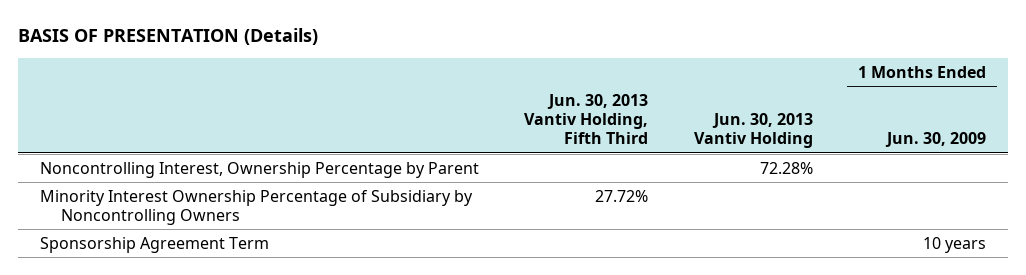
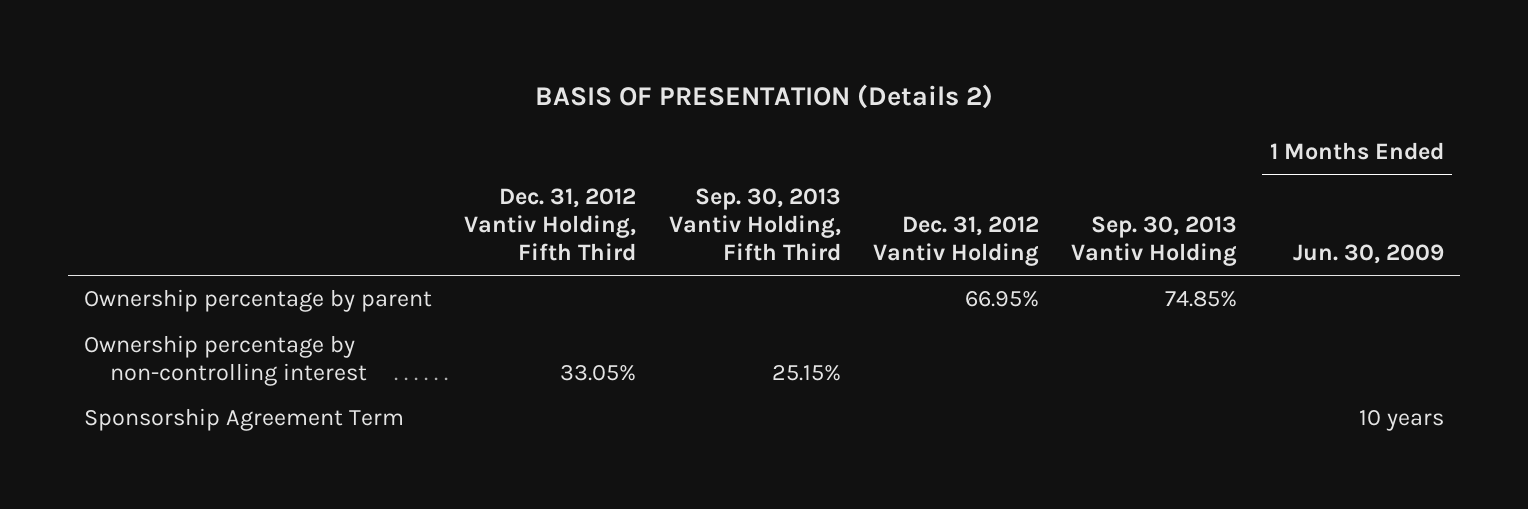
[17,28,318,46] BASIS OF PRESENTATION (Details) -> [534,83,993,109] BASIS OF PRESENTATION (Details 2)
[524,94,649,145] Jun. 30, 2013 Vantiv Holding, Fifth Third -> none
[693,113,813,149] Jun. 30, 2013 Vantiv Holding -> none
none -> [464,188,637,261] Dec. 31, 2012 Vantiv Holding, Fifth Third
none -> [668,188,841,261] Sep. 30, 2013 Vantiv Holding, Fifth Third
none -> [873,216,1040,266] Dec. 31, 2012 Vantiv Holding
none -> [1071,216,1238,266] Sep. 30, 2013 Vantiv Holding
[40,161,480,178] Noncontrolling Interest, Ownership Percentage by Parent -> [84,289,433,313] Ownership percentage by parent
[40,189,474,225] Minority Interest Ownership Percentage of Subsidiary by Noncontrolling Owners -> [84,335,368,387] Ownership percentage by non-controlling interest

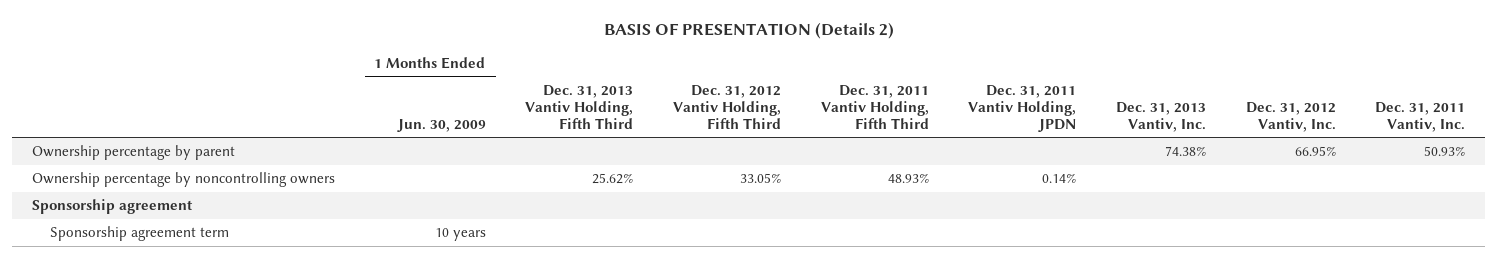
[668,188,841,261] Sep. 30, 2013 Vantiv Holding, Fifth Third -> none
[873,216,1040,266] Dec. 31, 2012 Vantiv Holding -> none
[1071,216,1238,266] Sep. 30, 2013 Vantiv Holding -> none
none -> [525,84,634,129] Dec. 31, 2013 Vantiv Holding, Fifth Third
none -> [820,84,929,129] Dec. 31, 2011 Vantiv Holding, Fifth Third
none -> [968,84,1077,132] Dec. 31, 2011 Vantiv Holding, JPDN
none -> [1116,101,1207,132] Dec. 31, 2013 Vantiv, Inc.
none -> [1245,101,1336,132] Dec. 31, 2012 Vantiv, Inc.
none -> [1375,101,1466,132] Dec. 31, 2011 Vantiv, Inc.
[84,335,368,387] Ownership percentage by non-controlling interest -> [32,172,336,188] Ownership percentage by noncontrolling owners
none -> [32,199,194,215] Sponsorship agreement
[84,408,405,432] Sponsorship Agreement Term -> [49,226,229,242] Sponsorship agreement term

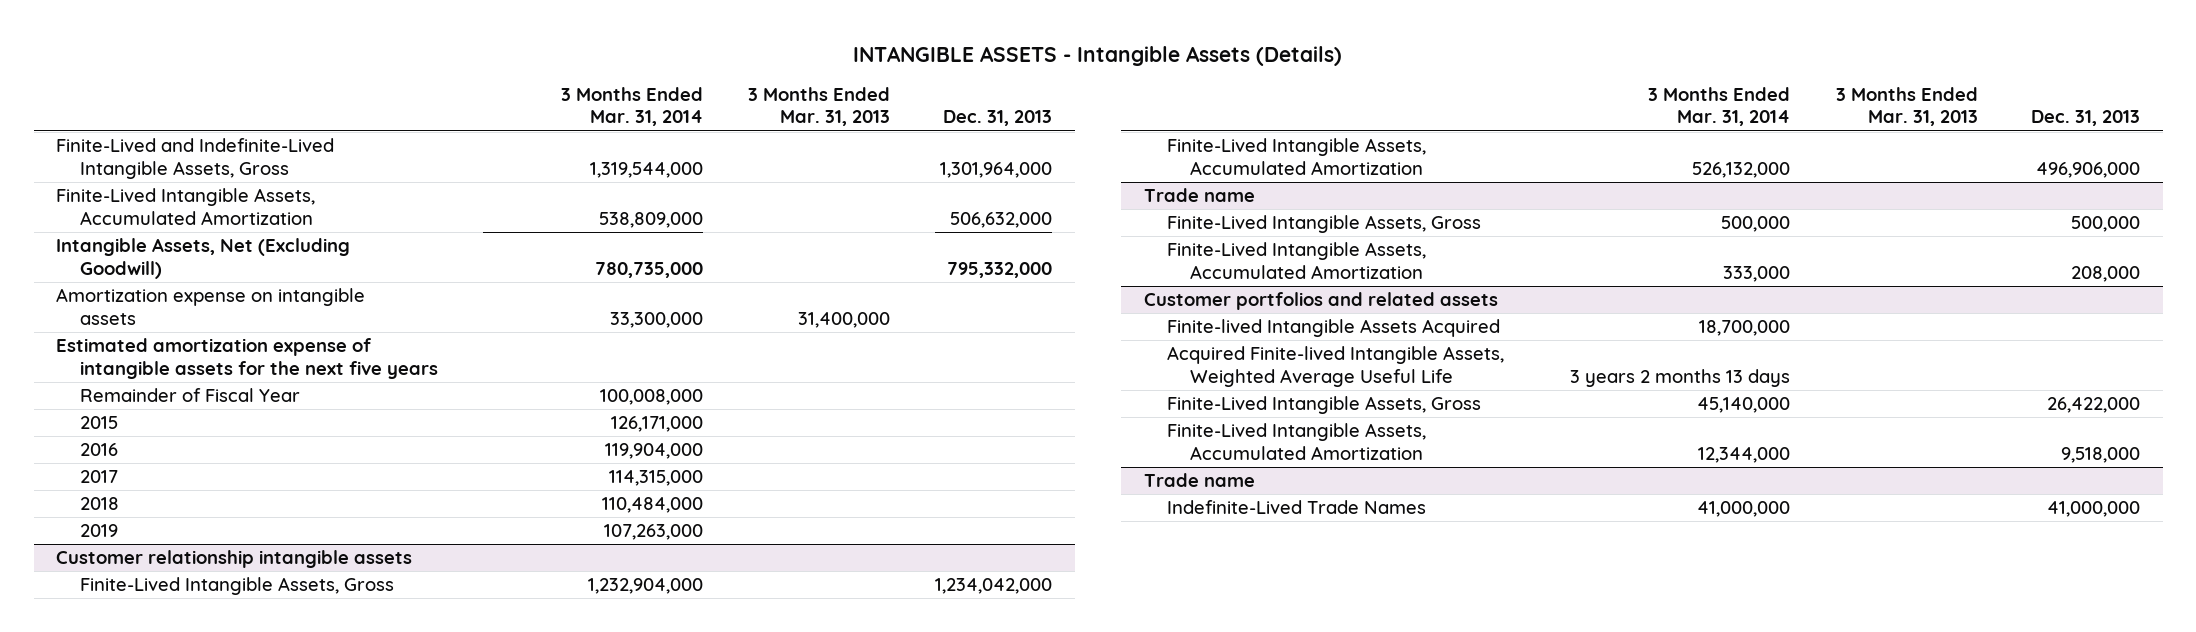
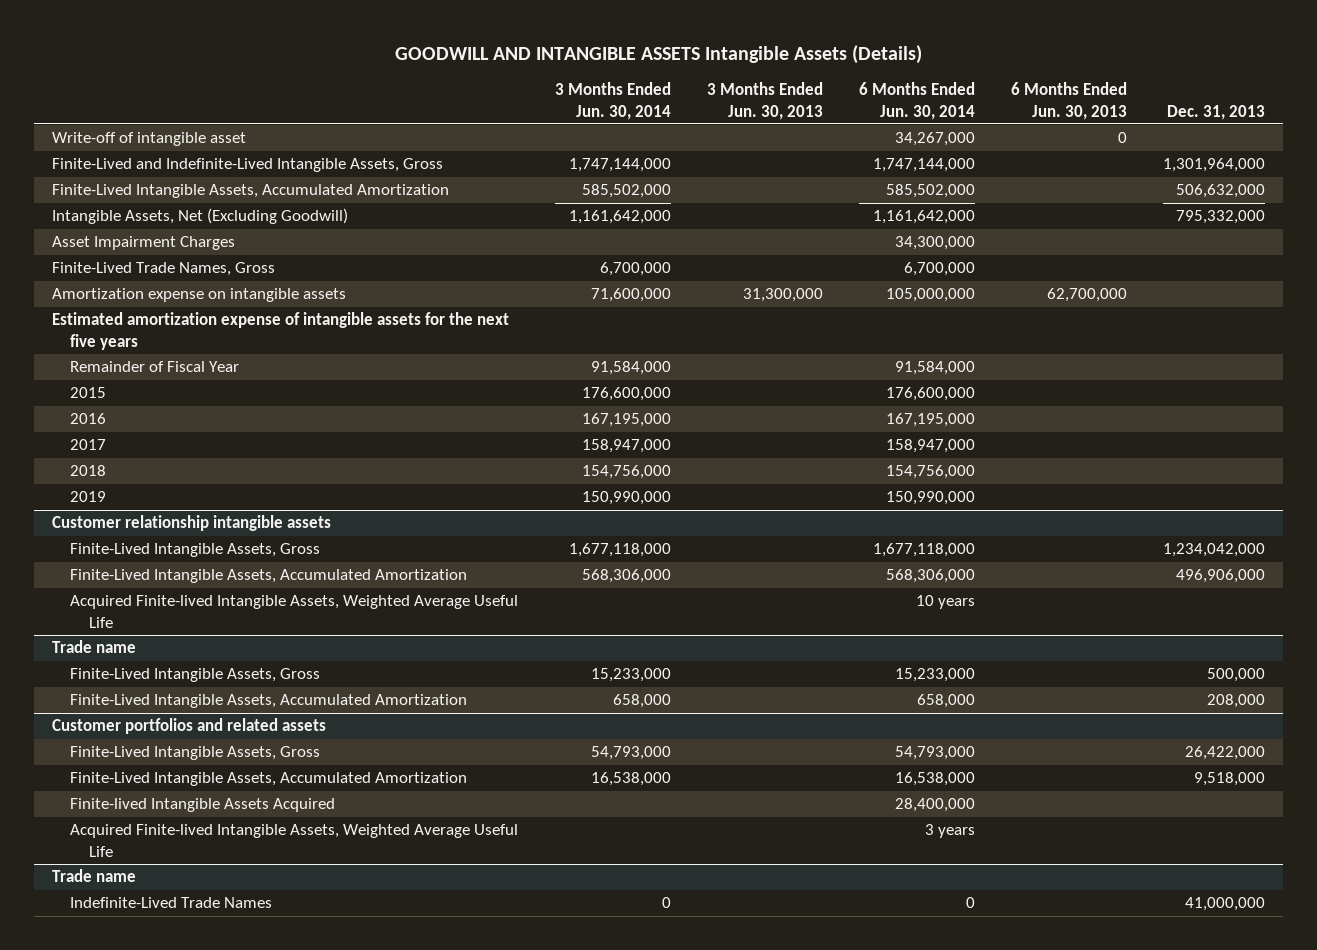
[853,46,1343,67] INTANGIBLE ASSETS - Intangible Assets (Details) -> [394,45,922,65] GOODWILL AND INTANGIBLE ASSETS Intangible Assets (Details)
[560,87,703,127] 3 Months Ended Mar. 31, 2014 -> none
[748,87,891,127] 3 Months Ended Mar. 31, 2013 -> none
none -> [554,82,671,120] 3 Months Ended Jun. 30, 2014
none -> [706,82,823,120] 3 Months Ended Jun. 30, 2013
none -> [858,82,975,120] 6 Months Ended Jun. 30, 2014
none -> [1010,82,1127,120] 6 Months Ended Jun. 30, 2013
none -> [51,132,246,147] Write-off of intangible asset
none -> [51,236,235,251] Asset Impairment Charges
none -> [51,262,275,277] Finite-Lived Trade Names, Gross
none -> [70,595,519,628] Acquired Finite-lived Intangible Assets, Weighted Average Useful Life
[1167,319,1501,338] Finite-lived Intangible Assets Acquired -> [70,798,336,813] Finite-lived Intangible Assets Acquired
[1167,346,1505,387] Acquired Finite-lived Intangible Assets, Weighted Average Useful Life -> [70,824,519,857] Acquired Finite-lived Intangible Assets, Weighted Average Useful Life

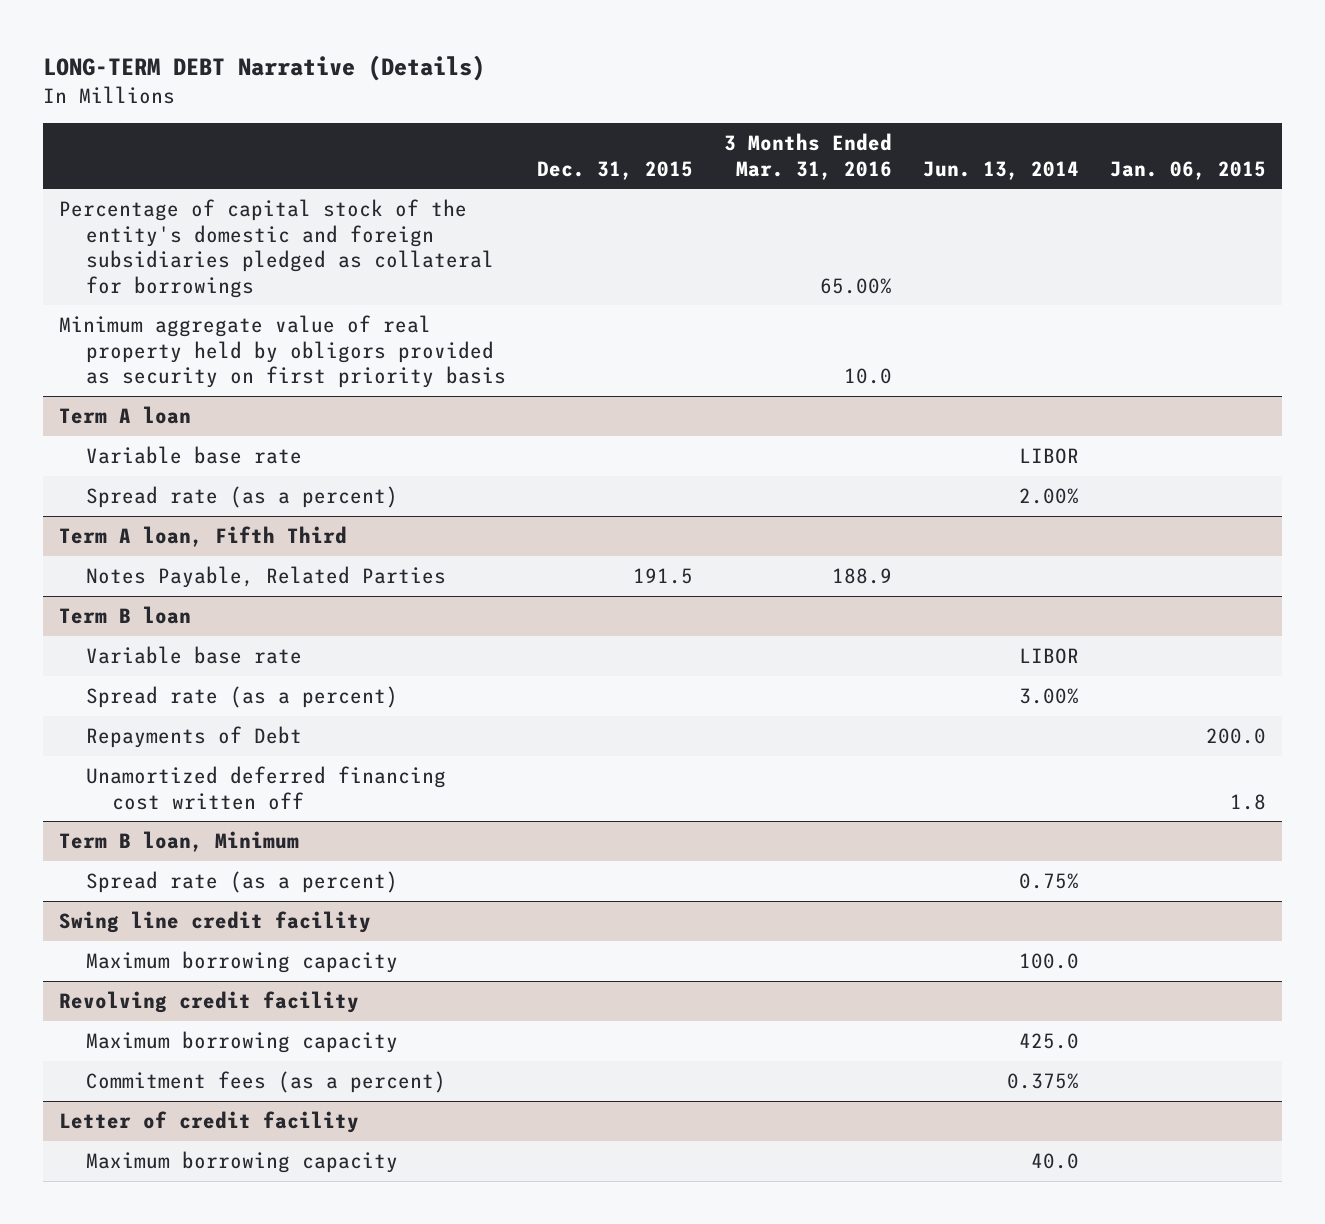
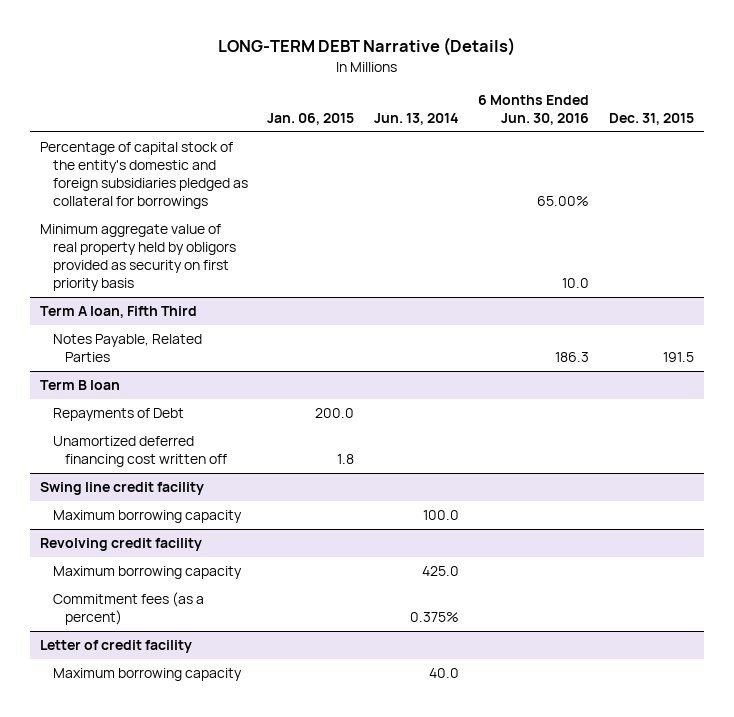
[723,133,892,180] 3 Months Ended Mar. 31, 2016 -> none
none -> [478,95,590,126] 6 Months Ended Jun. 30, 2016
[58,406,191,425] Term A loan -> none
[85,446,302,465] Variable base rate -> none
[85,486,398,509] Spread rate (as a percent) -> none
[85,646,302,665] Variable base rate -> none
[85,686,398,709] Spread rate (as a percent) -> none
[58,831,299,853] Term B loan, Minimum -> none
[85,871,398,894] Spread rate (as a percent) -> none

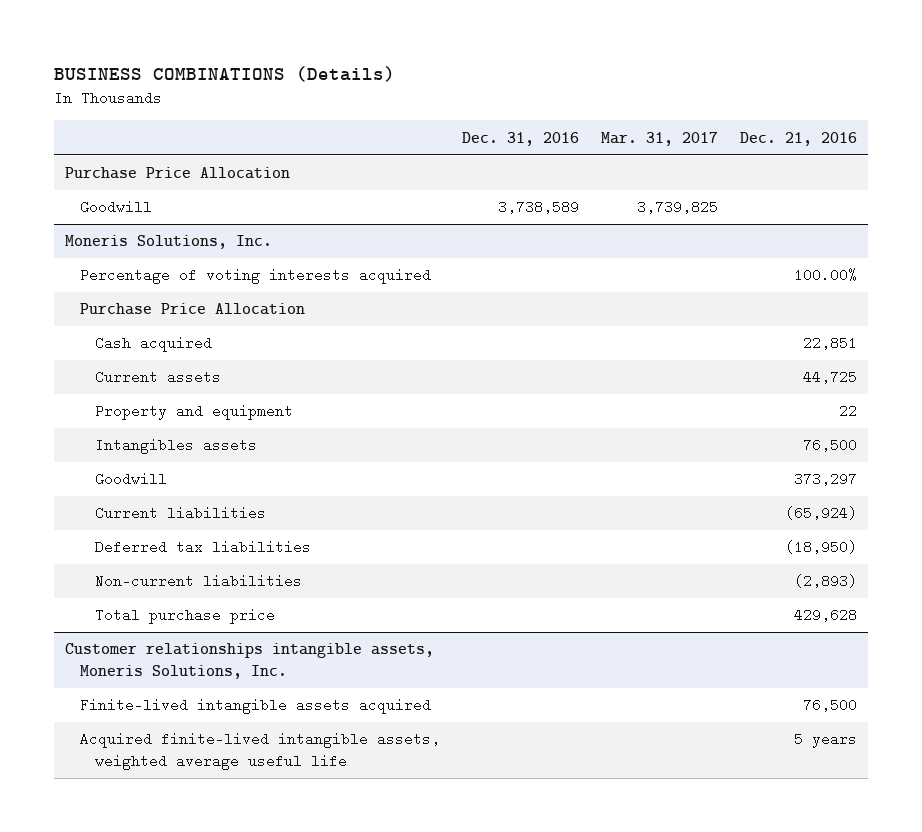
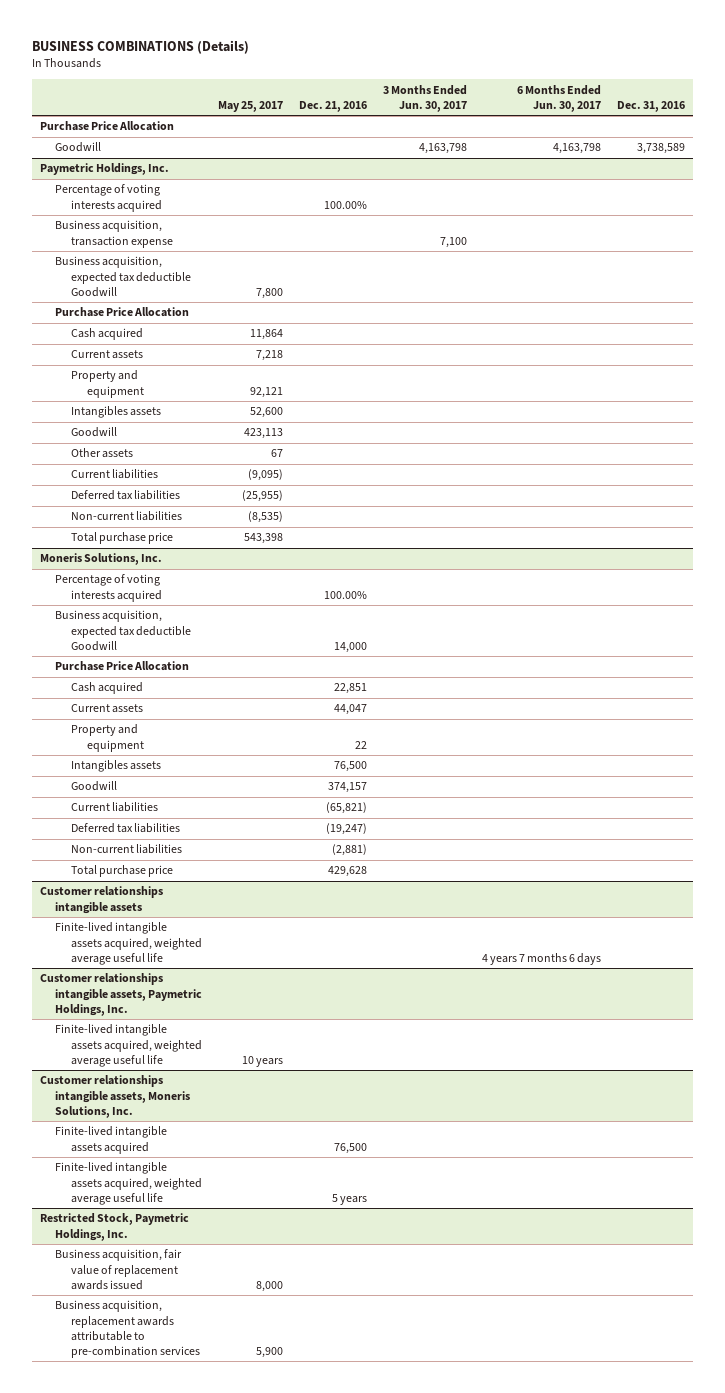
[601,131,719,146] Mar. 31, 2017 -> none
none -> [218,100,284,112] May 25, 2017
none -> [382,84,467,112] 3 Months Ended Jun. 30, 2017
none -> [517,84,602,112] 6 Months Ended Jun. 30, 2017
none -> [39,163,169,176] Paymetric Holdings, Inc.
none -> [55,184,163,212] Percentage of voting interests acquired
none -> [55,220,174,248] Business acquisition, transaction expense
none -> [55,256,192,297] Business acquisition, expected tax deductible Goodwill
none -> [55,307,190,318] Purchase Price Allocation
none -> [71,328,144,341] Cash acquired
none -> [71,350,144,360] Current assets
none -> [71,370,144,398] Property and equipment
none -> [71,406,162,419] Intangibles assets
none -> [71,427,118,438] Goodwill
none -> [71,448,134,459] Other assets
none -> [71,469,159,480] Current liabilities
none -> [71,490,181,501] Deferred tax liabilities
none -> [71,511,183,522] Non-current liabilities
none -> [71,532,174,545] Total purchase price
none -> [55,610,192,651] Business acquisition, expected tax deductible Goodwill
[803,370,858,385] 44,725 -> [333,704,367,716] 44,047
[794,472,858,487] 373,297 -> [327,782,367,794] 374,157
[785,506,858,521] (65,924) -> [325,802,367,815] (65,821)
[785,540,858,555] (18,950) -> [325,823,367,836] (19,247)
[794,574,858,589] (2,893) -> [331,844,367,857] (2,881)
none -> [39,886,163,914] Customer relationships intangible assets
none -> [55,922,203,965] Finite-lived intangible assets acquired, weighted average useful life
none -> [39,973,203,1016] Customer relationships intangible assets, Paymetric Holdings, Inc.
none -> [55,1024,203,1067] Finite-lived intangible assets acquired, weighted average useful life
[79,732,440,770] Acquired finite-lived intangible assets, weighted average useful life -> [55,1162,203,1205] Finite-lived intangible assets acquired, weighted average useful life
none -> [39,1213,189,1241] Restricted Stock, Paymetric Holdings, Inc.
none -> [55,1249,183,1290] Business acquisition, fair value of replacement awards issued
none -> [55,1300,201,1358] Business acquisition, replacement awards attributable to pre-combination services

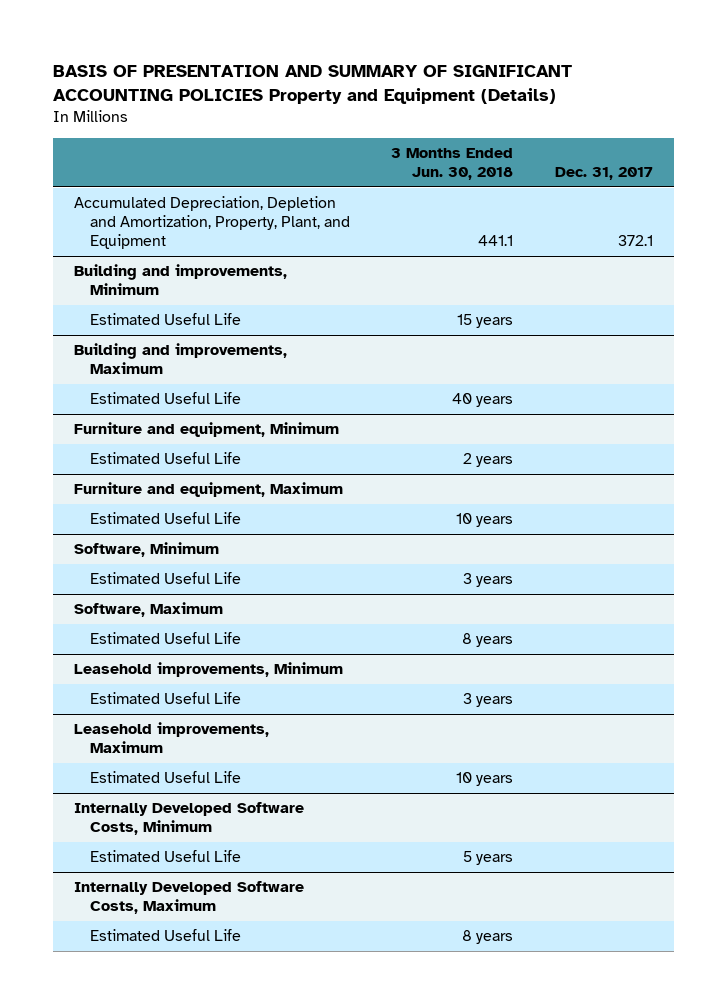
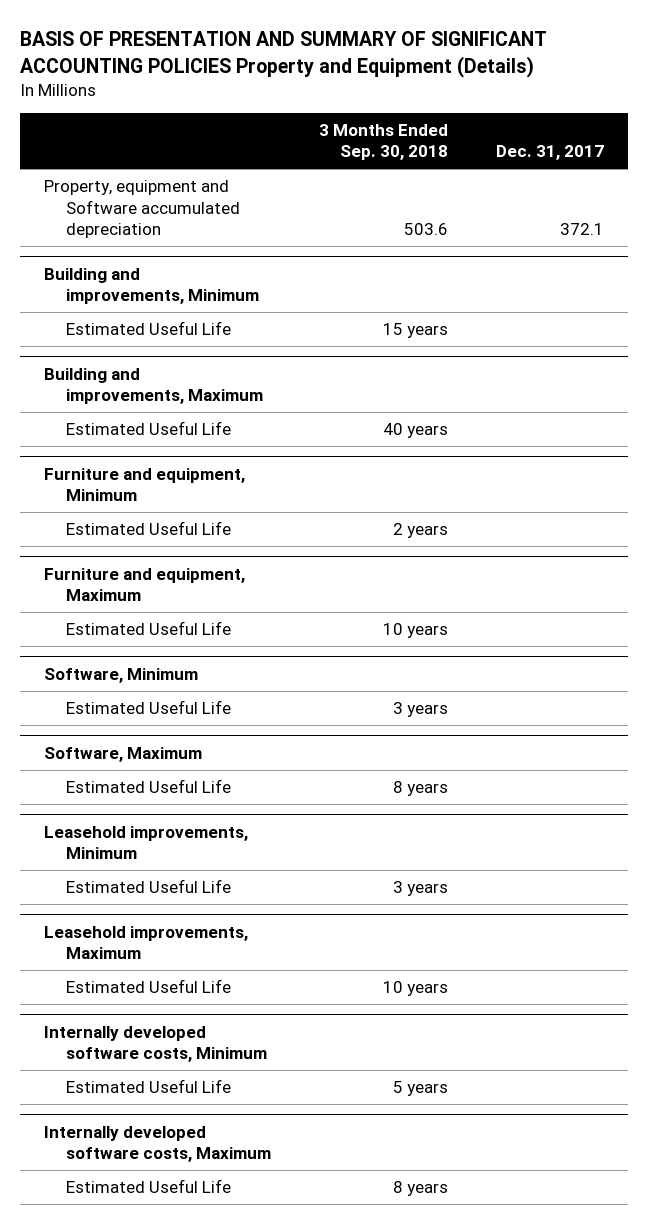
[391,148,514,181] 3 Months Ended Jun. 30, 2018 -> none
none -> [318,123,448,161] 3 Months Ended Sep. 30, 2018
[73,196,350,250] Accumulated Depreciation, Depletion and Amortization, Property, Plant, and Equipment -> [43,180,240,238] Property, equipment and Software accumulated depreciation
[73,802,304,836] Internally Developed Software Costs, Minimum -> [43,1025,267,1063] Internally developed software costs, Minimum
[73,881,304,915] Internally Developed Software Costs, Maximum -> [43,1125,271,1163] Internally developed software costs, Maximum

